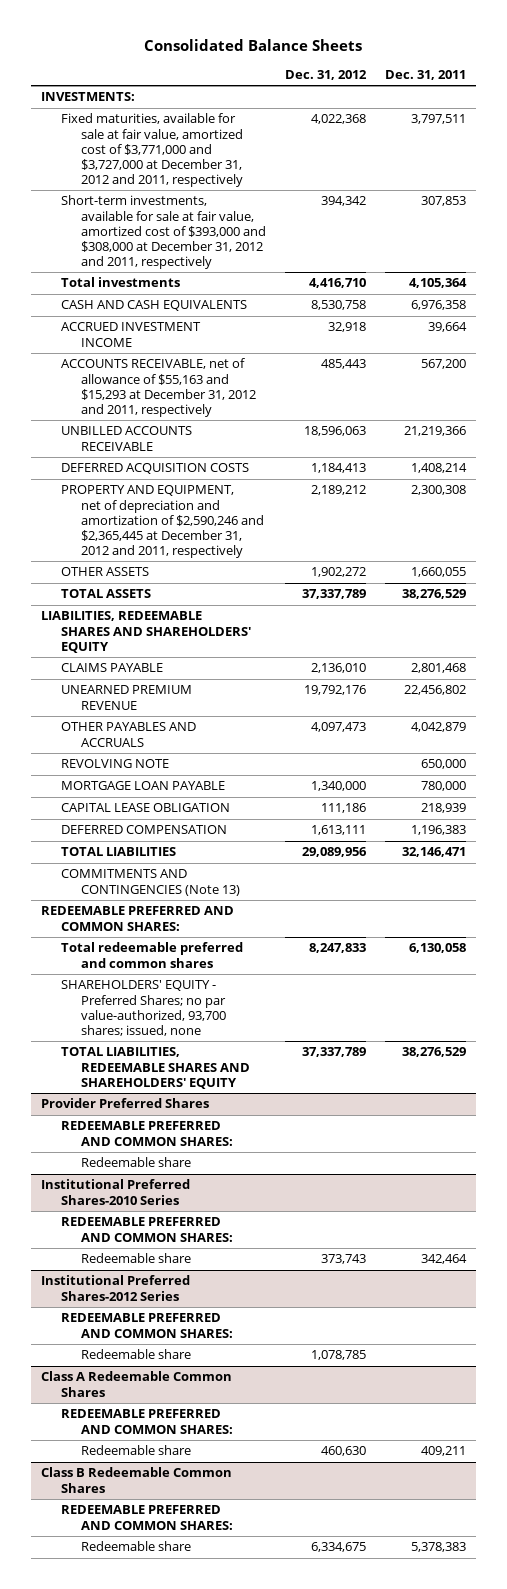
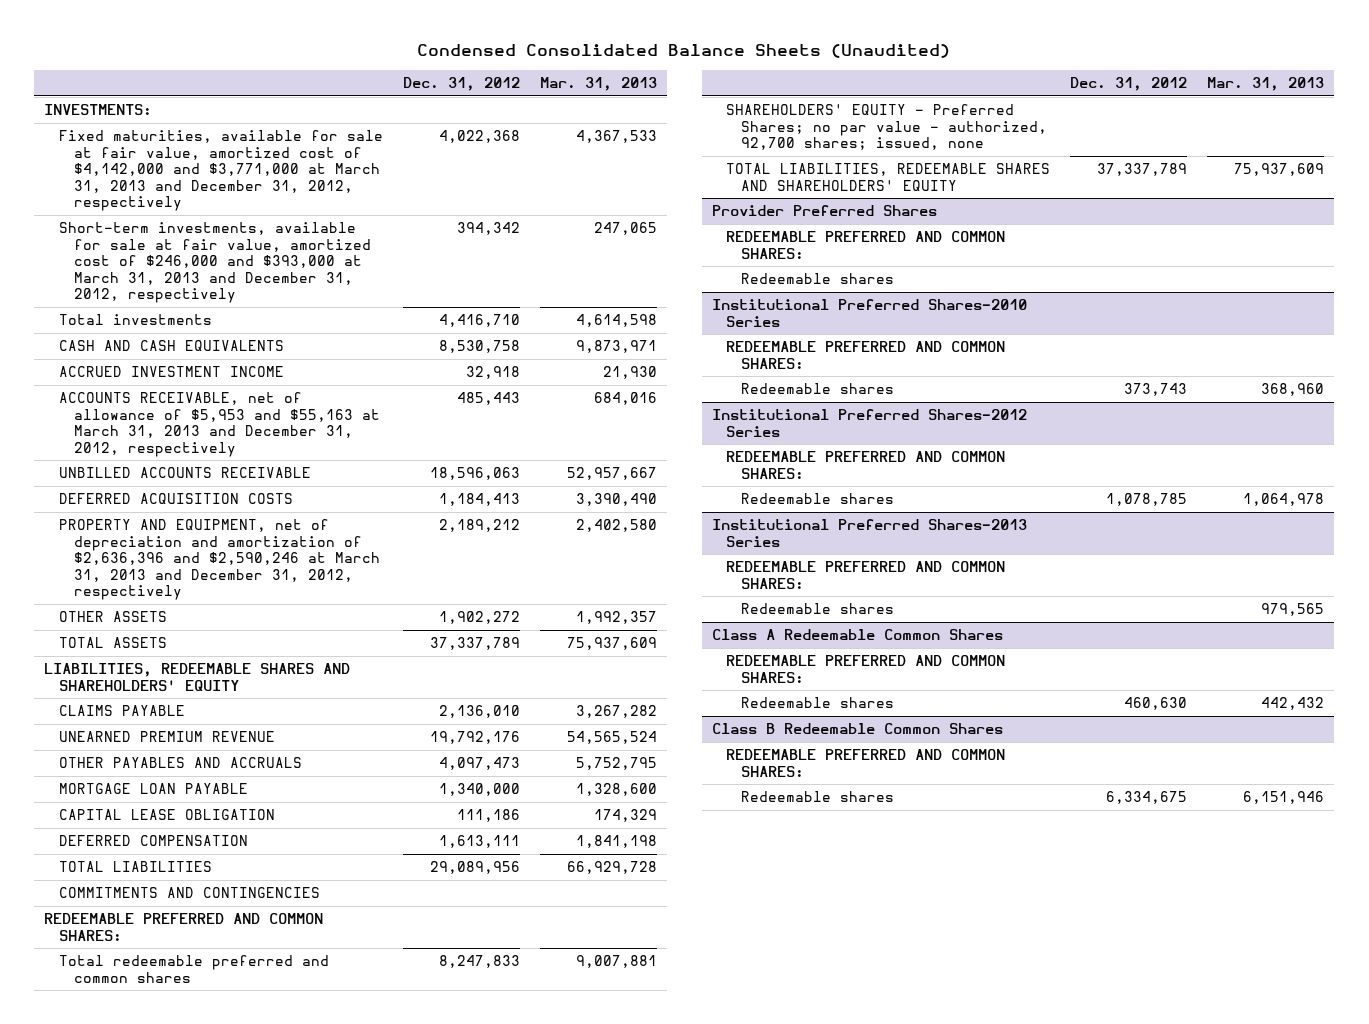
[144,38,363,51] Consolidated Balance Sheets -> [417,43,951,58] Condensed Consolidated Balance Sheets (Unaudited)
[385,69,467,80] Dec. 31, 2011 -> none
none -> [540,76,658,91] Mar. 31, 2013
[60,113,243,188] Fixed maturities, available for sale at fair value, amortized cost of $3,771,000 and $3,727,000 at December 31, 2012 and 2011, respectively -> [59,130,384,212] Fixed maturities, available for sale at fair value, amortized cost of $4,142,000 and $3,771,000 at March 31, 2013 and December 31, 2012, respectively
[60,195,266,270] Short-term investments, available for sale at fair value, amortized cost of $393,000 and $308,000 at December 31, 2012 and 2011, respectively -> [59,222,371,304] Short-term investments, available for sale at fair value, amortized cost of $246,000 and $393,000 at March 31, 2013 and December 31, 2012, respectively
[60,358,256,417] ACCOUNTS RECEIVABLE, net of allowance of $55,163 and $15,293 at December 31, 2012 and 2011, respectively -> [59,392,380,457] ACCOUNTS RECEIVABLE, net of allowance of $5,953 and $55,163 at March 31, 2013 and December 31, 2012, respectively
[60,485,264,559] PROPERTY AND EQUIPMENT, net of depreciation and amortization of $2,590,246 and $2,365,445 at December 31, 2012 and 2011, respectively -> [59,519,380,601] PROPERTY AND EQUIPMENT, net of depreciation and amortization of $2,636,396 and $2,590,246 at March 31, 2013 and December 31, 2012, respectively
[60,759,169,769] REVOLVING NOTE -> none
[60,869,240,896] COMMITMENTS AND CONTINGENCIES (Note 13) -> [59,887,321,899] COMMITMENTS AND CONTINGENCIES
[60,980,226,1036] SHAREHOLDERS' EQUITY - Preferred Shares; no par value-authorized, 93,700 shares; issued, none -> [726,104,1048,151] SHAREHOLDERS' EQUITY - Preferred Shares; no par value - authorized, 92,700 shares; issued, none
[80,1157,191,1168] Redeemable share -> [741,273,895,285] Redeemable shares
[80,1253,191,1264] Redeemable share -> [741,383,895,395] Redeemable shares
[80,1349,191,1360] Redeemable share -> [741,493,895,505] Redeemable shares
none -> [711,519,1027,547] Institutional Preferred Shares-2013 Series
none -> [726,561,1006,589] REDEEMABLE PREFERRED AND COMMON SHARES:
none -> [741,603,895,615] Redeemable shares
[80,1445,191,1456] Redeemable share -> [741,697,895,709] Redeemable shares
[80,1541,191,1552] Redeemable share -> [741,791,895,803] Redeemable shares

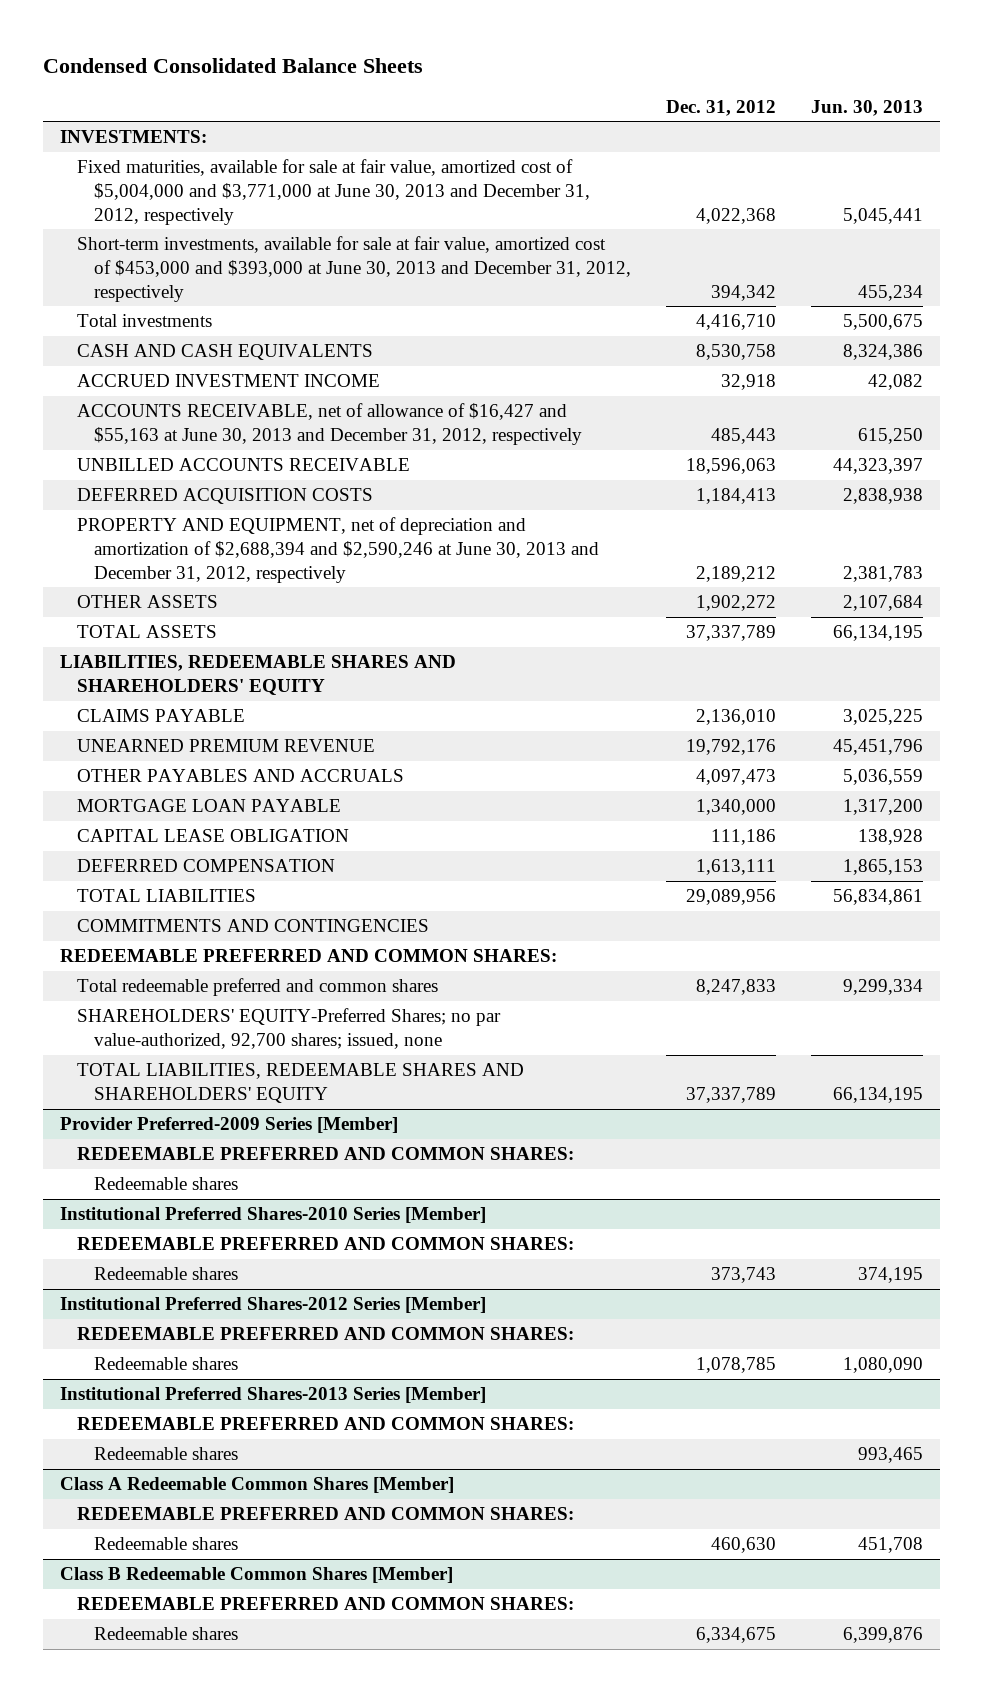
[417,43,951,58] Condensed Consolidated Balance Sheets (Unaudited) -> [42,57,423,73] Condensed Consolidated Balance Sheets
[540,76,658,91] Mar. 31, 2013 -> none
none -> [810,99,923,116] Jun. 30, 2013
[59,130,384,212] Fixed maturities, available for sale at fair value, amortized cost of $4,142,000 and $3,771,000 at March 31, 2013 and December 31, 2012, respectively -> [77,158,590,225] Fixed maturities, available for sale at fair value, amortized cost of $5,004,000 and $3,771,000 at June 30, 2013 and December 31, 2012, respectively
[59,222,371,304] Short-term investments, available for sale at fair value, amortized cost of $246,000 and $393,000 at March 31, 2013 and December 31, 2012, respectively -> [77,235,631,302] Short-term investments, available for sale at fair value, amortized cost of $453,000 and $393,000 at June 30, 2013 and December 31, 2012, respectively
[59,392,380,457] ACCOUNTS RECEIVABLE, net of allowance of $5,953 and $55,163 at March 31, 2013 and December 31, 2012, respectively -> [77,402,582,445] ACCOUNTS RECEIVABLE, net of allowance of $16,427 and $55,163 at June 30, 2013 and December 31, 2012, respectively
[59,519,380,601] PROPERTY AND EQUIPMENT, net of depreciation and amortization of $2,636,396 and $2,590,246 at March 31, 2013 and December 31, 2012, respectively -> [77,516,599,583] PROPERTY AND EQUIPMENT, net of depreciation and amortization of $2,688,394 and $2,590,246 at June 30, 2013 and December 31, 2012, respectively
[726,104,1048,151] SHAREHOLDERS' EQUITY - Preferred Shares; no par value - authorized, 92,700 shares; issued, none -> [77,1007,502,1049] SHAREHOLDERS' EQUITY-Preferred Shares; no par value-authorized, 92,700 shares; issued, none
[711,205,937,217] Provider Preferred Shares -> none
none -> [60,1116,399,1133] Provider Preferred-2009 Series [Member]
[711,299,1027,327] Institutional Preferred Shares-2010 Series -> [60,1206,487,1223] Institutional Preferred Shares-2010 Series [Member]
[711,409,1027,437] Institutional Preferred Shares-2012 Series -> [60,1296,487,1313] Institutional Preferred Shares-2012 Series [Member]
[711,519,1027,547] Institutional Preferred Shares-2013 Series -> [60,1386,487,1403] Institutional Preferred Shares-2013 Series [Member]
[711,629,1003,641] Class A Redeemable Common Shares -> [60,1476,455,1493] Class A Redeemable Common Shares [Member]
[711,723,1003,735] Class B Redeemable Common Shares -> [60,1566,454,1583] Class B Redeemable Common Shares [Member]

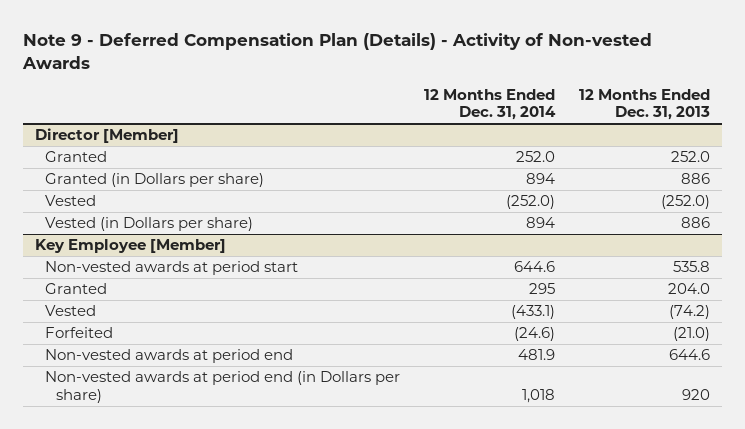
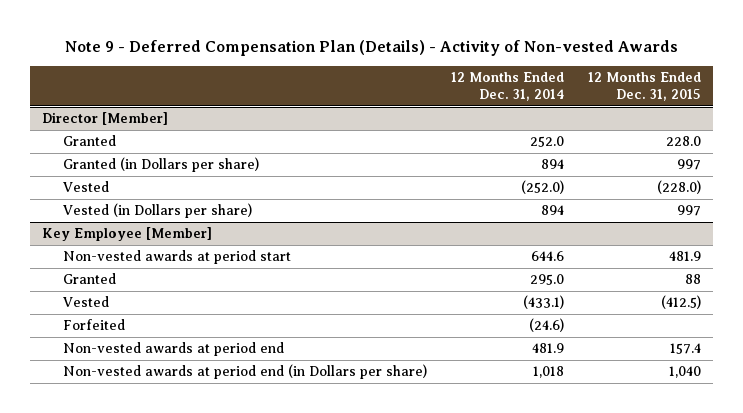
[579,88,711,121] 12 Months Ended Dec. 31, 2013 -> none
none -> [588,72,702,102] 12 Months Ended Dec. 31, 2015
[529,283,556,295] 295 -> [530,274,565,286] 295.0

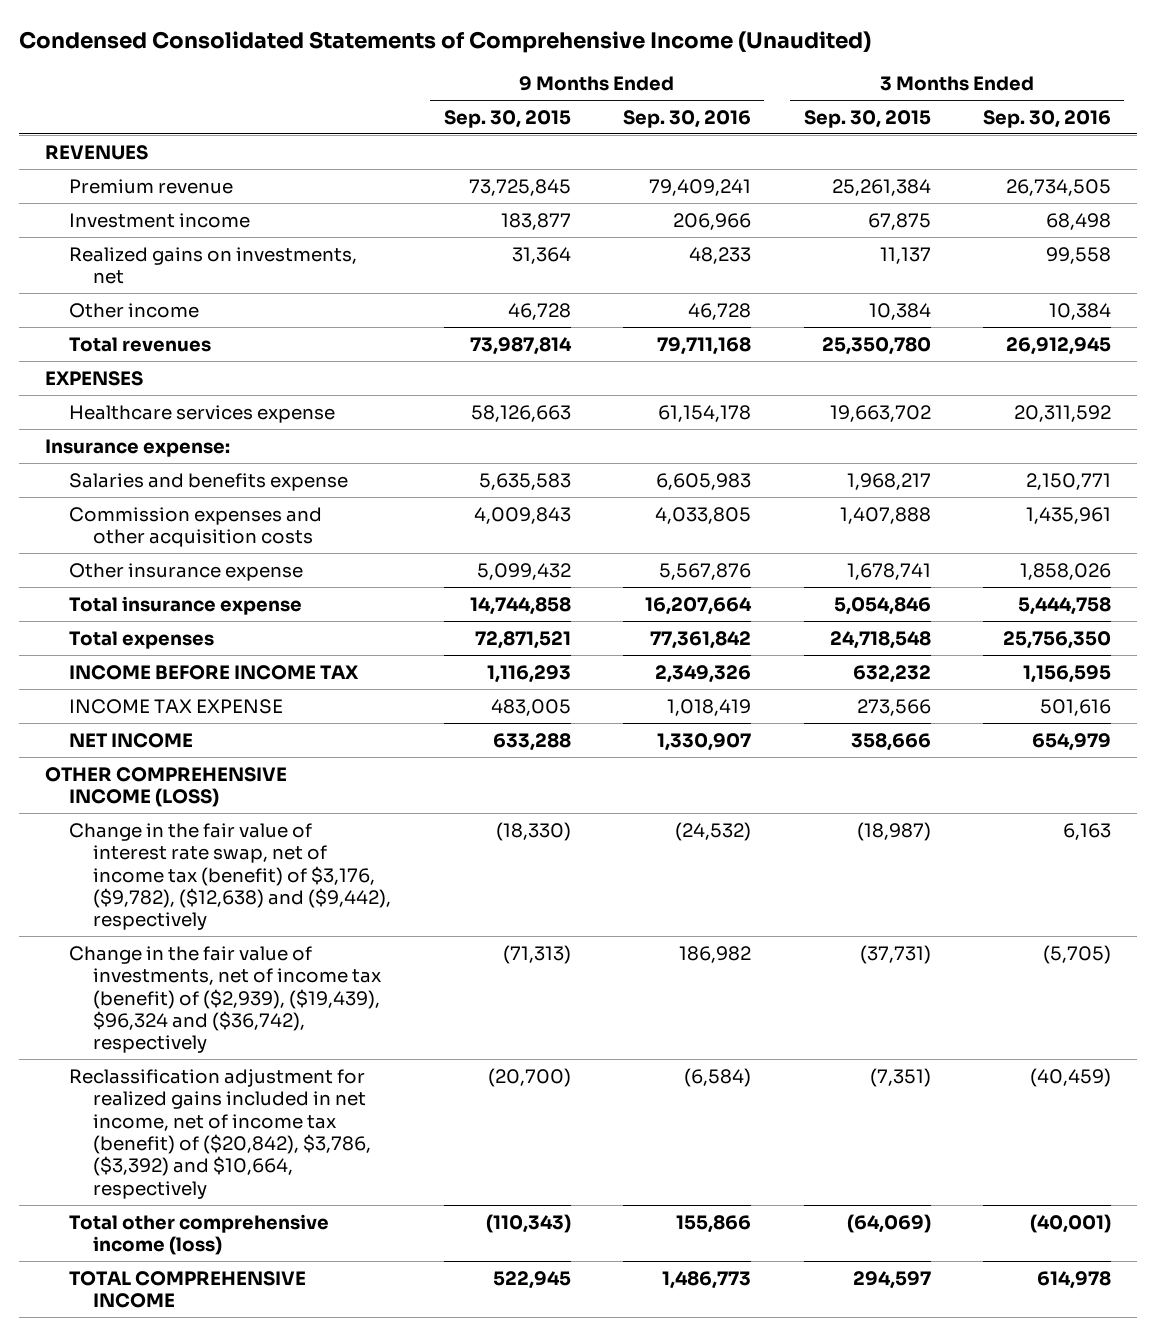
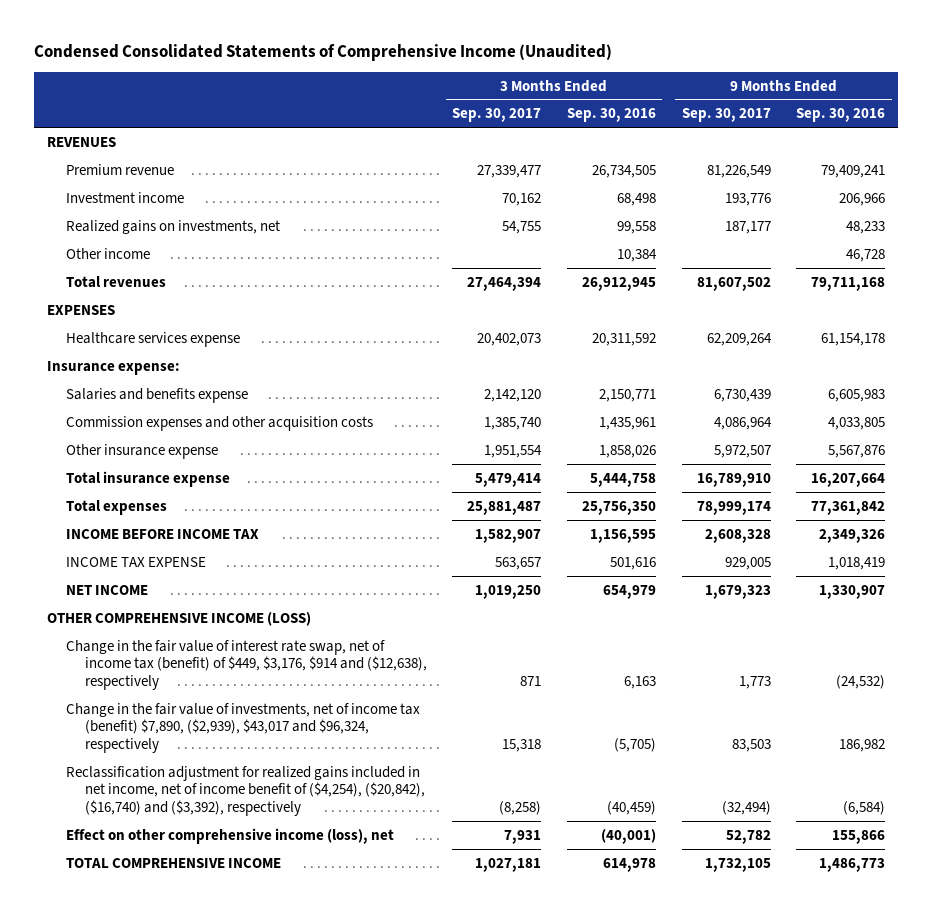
[443,109,571,128] Sep. 30, 2015 -> none
[803,109,931,128] Sep. 30, 2015 -> none
none -> [452,108,542,123] Sep. 30, 2017
none -> [681,108,771,123] Sep. 30, 2017
[68,822,392,931] Change in the fair value of interest rate swap, net of income tax (benefit) of $3,176, ($9,782), ($12,638) and ($9,442), respectively -> [65,639,427,690] Change in the fair value of interest rate swap, net of income tax (benefit) of $449, $3,176, $914 and ($12,638), respectively
[68,945,382,1054] Change in the fair value of investments, net of income tax (benefit) of ($2,939), ($19,439), $96,324 and ($36,742), respectively -> [65,702,420,753] Change in the fair value of investments, net of income tax (benefit) $7,890, ($2,939), $43,017 and $96,324, respectively
[68,1068,372,1199] Reclassification adjustment for realized gains included in net income, net of income tax (benefit) of ($20,842), $3,786, ($3,392) and $10,664, respectively -> [65,765,425,816] Reclassification adjustment for realized gains included in net income, net of income benefit of ($4,254), ($20,842), ($16,740) and ($3,392), respectively
[68,1213,329,1256] Total other comprehensive income (loss) -> [65,827,394,844] Effect on other comprehensive income (loss), net

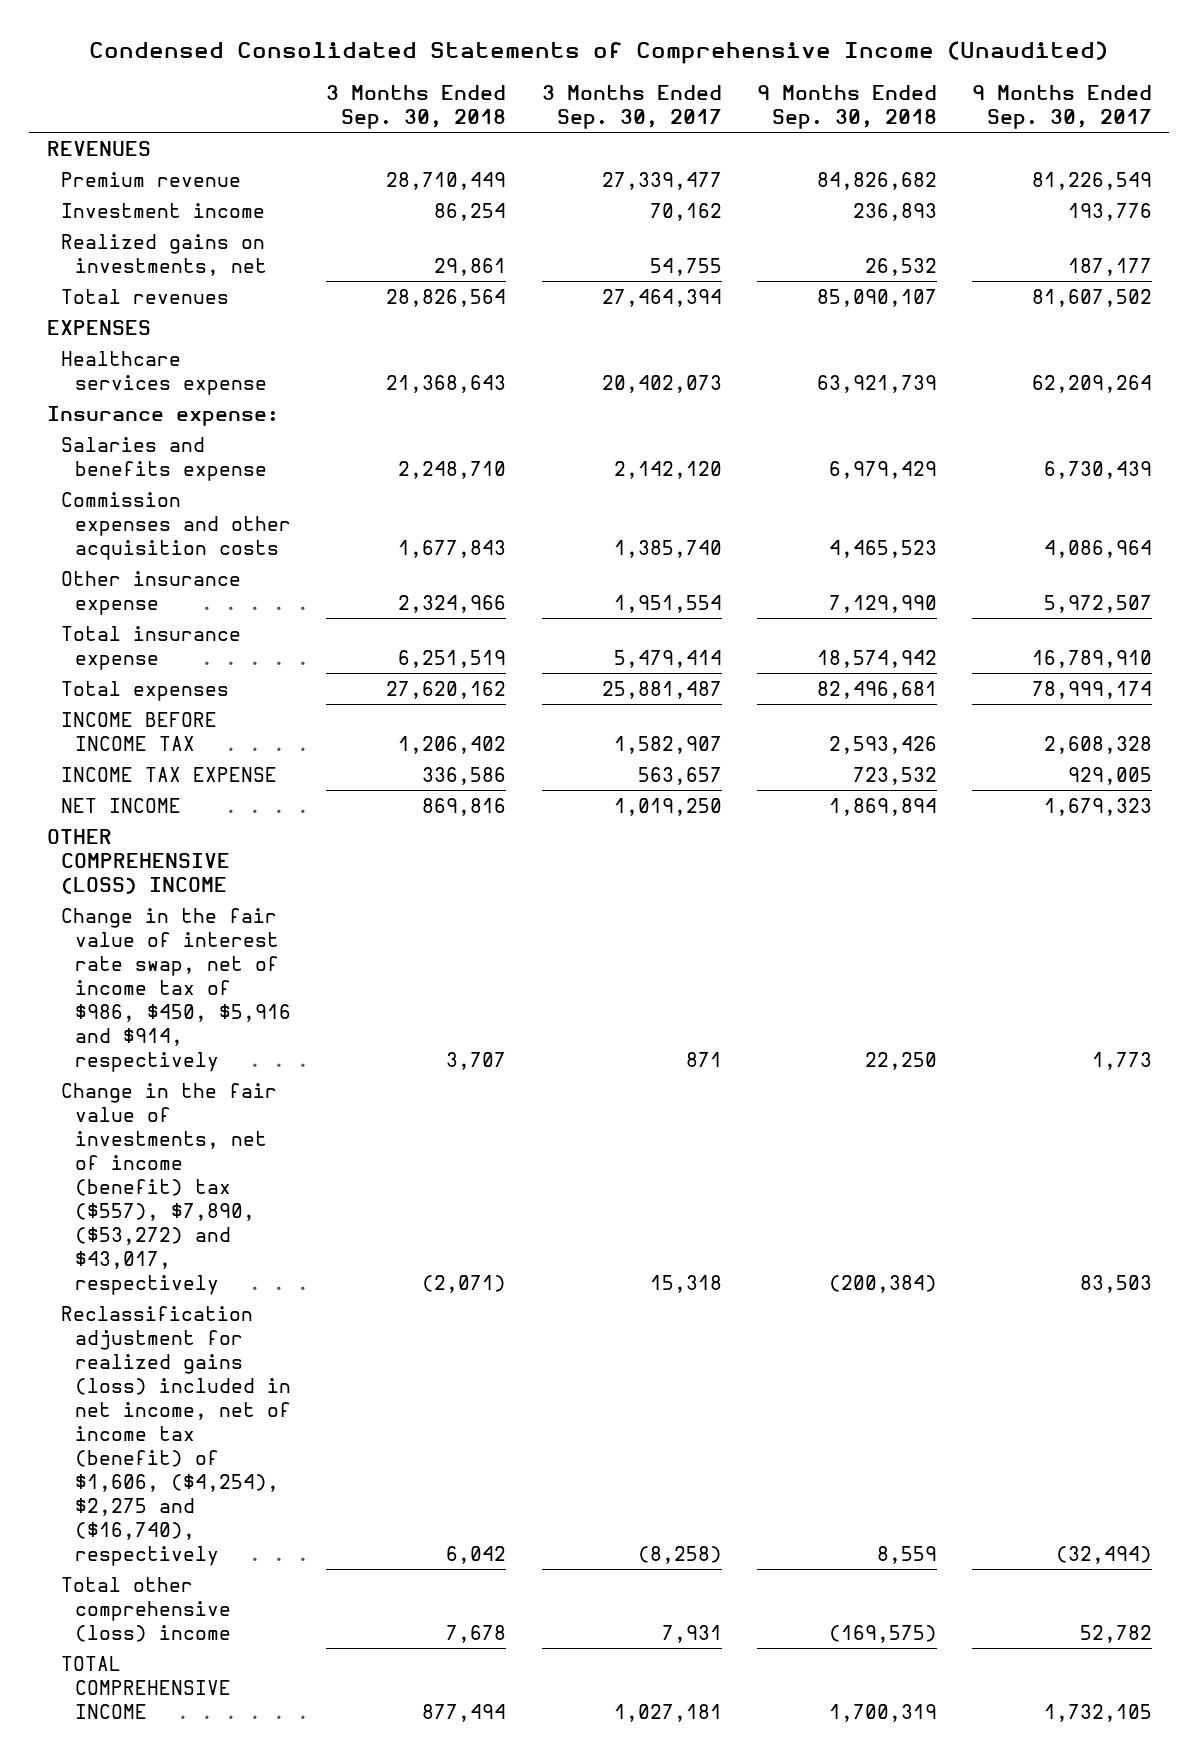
[567,108,657,123] Sep. 30, 2016 -> none
[796,108,886,123] Sep. 30, 2016 -> none
none -> [326,84,507,129] 3 Months Ended Sep. 30, 2018
none -> [756,84,937,129] 9 Months Ended Sep. 30, 2018
[65,247,150,259] Other income -> none
[46,611,311,626] OTHER COMPREHENSIVE INCOME (LOSS) -> [46,828,231,894] OTHER COMPREHENSIVE (LOSS) INCOME
[65,639,427,690] Change in the fair value of interest rate swap, net of income tax (benefit) of $449, $3,176, $914 and ($12,638), respectively -> [61,907,292,1072] Change in the fair value of interest rate swap, net of income tax of $986, $450, $5,916 and $914, respectively
[65,702,420,753] Change in the fair value of investments, net of income tax (benefit) $7,890, ($2,939), $43,017 and $96,324, respectively -> [61,1082,278,1295] Change in the fair value of investments, net of income (benefit) tax ($557), $7,890, ($53,272) and $43,017, respectively
[65,765,425,816] Reclassification adjustment for realized gains included in net income, net of income benefit of ($4,254), ($20,842), ($16,740) and ($3,392), respectively -> [61,1305,292,1566] Reclassification adjustment for realized gains (loss) included in net income, net of income tax (benefit) of $1,606, ($4,254), $2,275 and ($16,740), respectively
[65,827,394,844] Effect on other comprehensive income (loss), net -> [61,1576,232,1642] Total other comprehensive (loss) income

